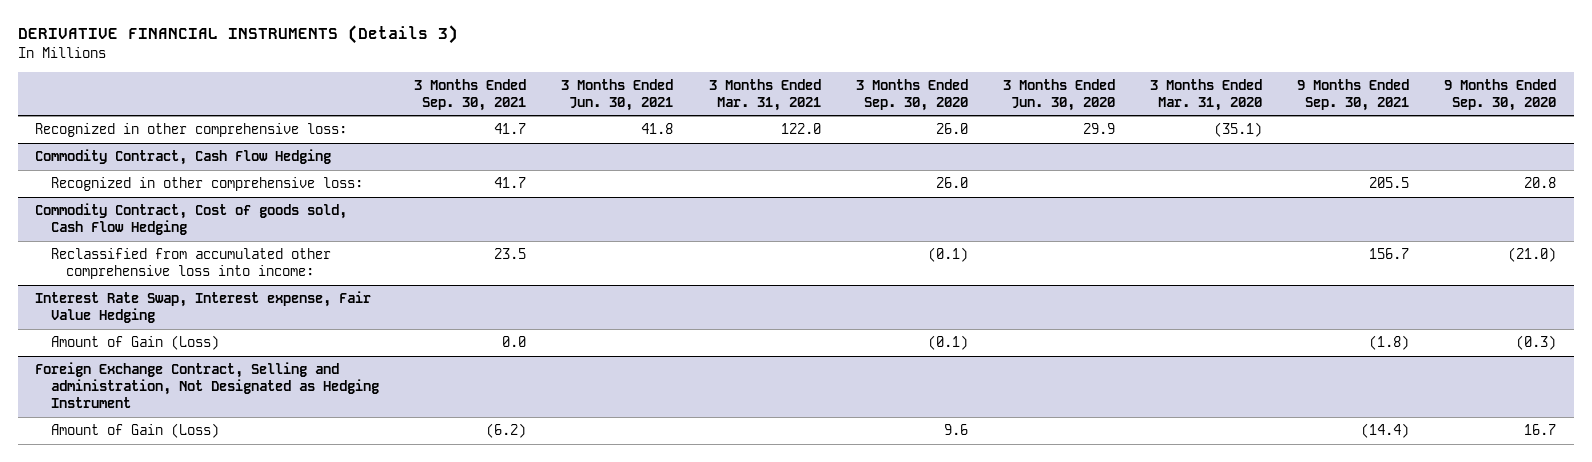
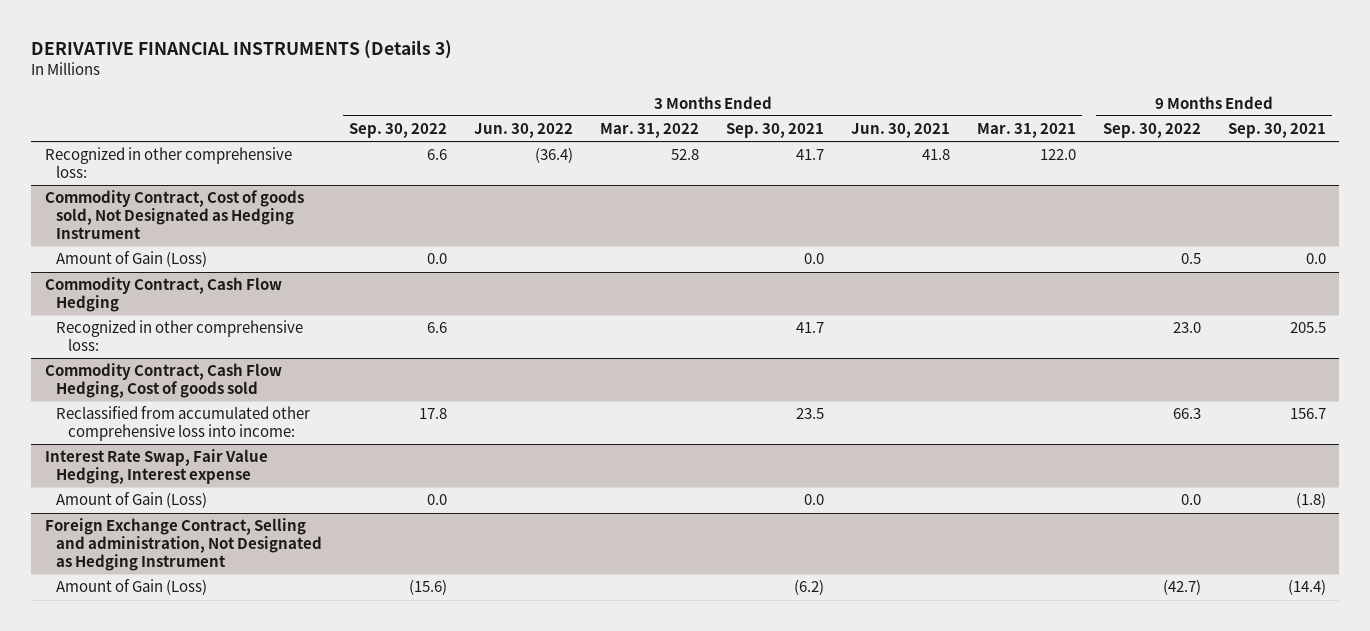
[855,78,968,111] 3 Months Ended Sep. 30, 2020 -> none
[1002,78,1115,111] 3 Months Ended Jun. 30, 2020 -> none
[1150,78,1263,111] 3 Months Ended Mar. 31, 2020 -> none
[1444,78,1557,111] 9 Months Ended Sep. 30, 2020 -> none
none -> [349,123,448,139] Sep. 30, 2022
none -> [474,123,574,139] Jun. 30, 2022
none -> [600,123,700,139] Mar. 31, 2022
none -> [1102,123,1201,139] Sep. 30, 2022
none -> [44,190,304,239] Commodity Contract, Cost of goods sold, Not Designated as Hedging Instrument
none -> [56,251,208,268] Amount of Gain (Loss)
[35,203,348,236] Commodity Contract, Cost of goods sold, Cash Flow Hedging -> [44,363,282,399] Commodity Contract, Cash Flow Hedging, Cost of goods sold
[35,291,372,324] Interest Rate Swap, Interest expense, Fair Value Hedging -> [44,449,268,485] Interest Rate Swap, Fair Value Hedging, Interest expense

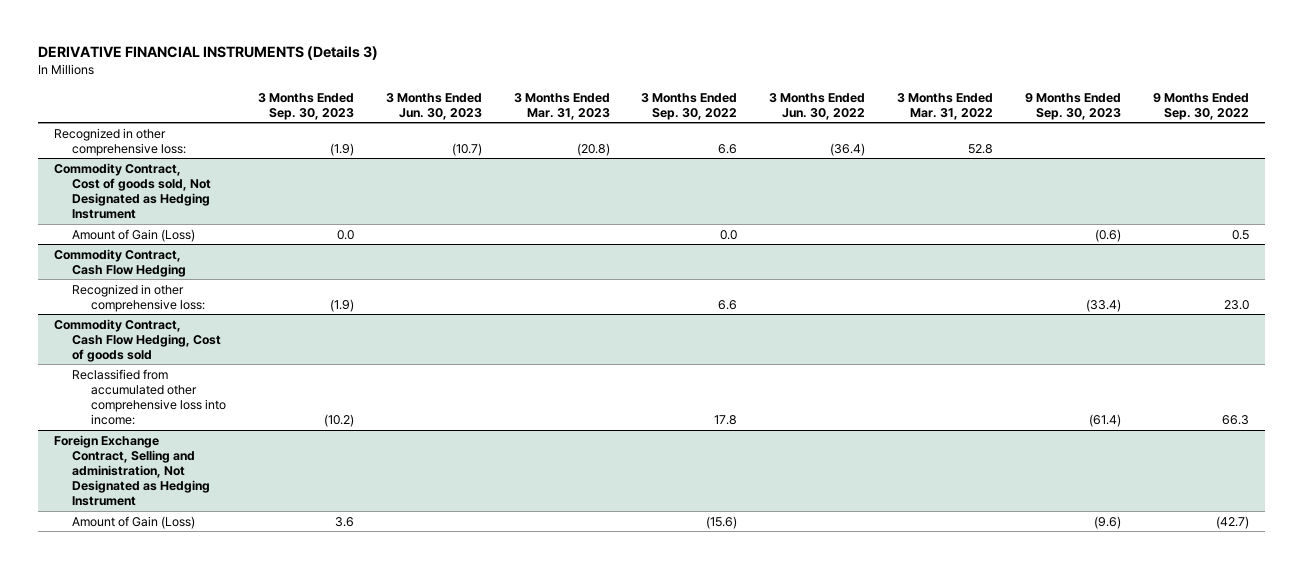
[725,123,824,139] Sep. 30, 2021 -> none
[850,123,950,139] Jun. 30, 2021 -> none
[976,123,1076,139] Mar. 31, 2021 -> none
[1227,123,1326,139] Sep. 30, 2021 -> none
none -> [257,92,354,120] 3 Months Ended Sep. 30, 2023
none -> [385,92,482,120] 3 Months Ended Jun. 30, 2023
none -> [513,92,610,120] 3 Months Ended Mar. 31, 2023
none -> [1025,92,1122,120] 9 Months Ended Sep. 30, 2023
[44,449,268,485] Interest Rate Swap, Fair Value Hedging, Interest expense -> none
[56,492,208,509] Amount of Gain (Loss) -> none

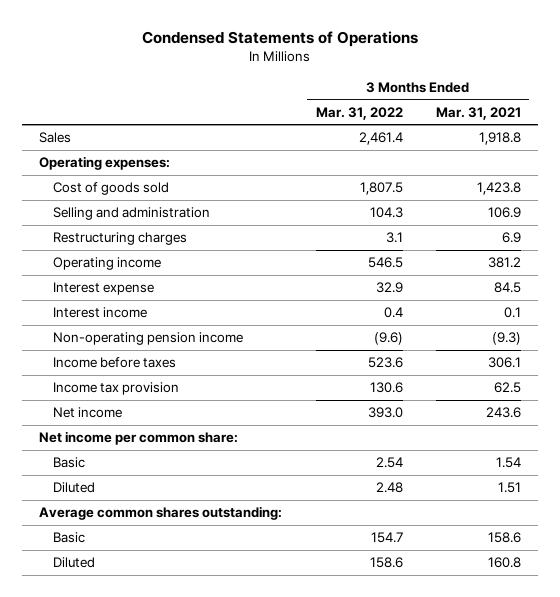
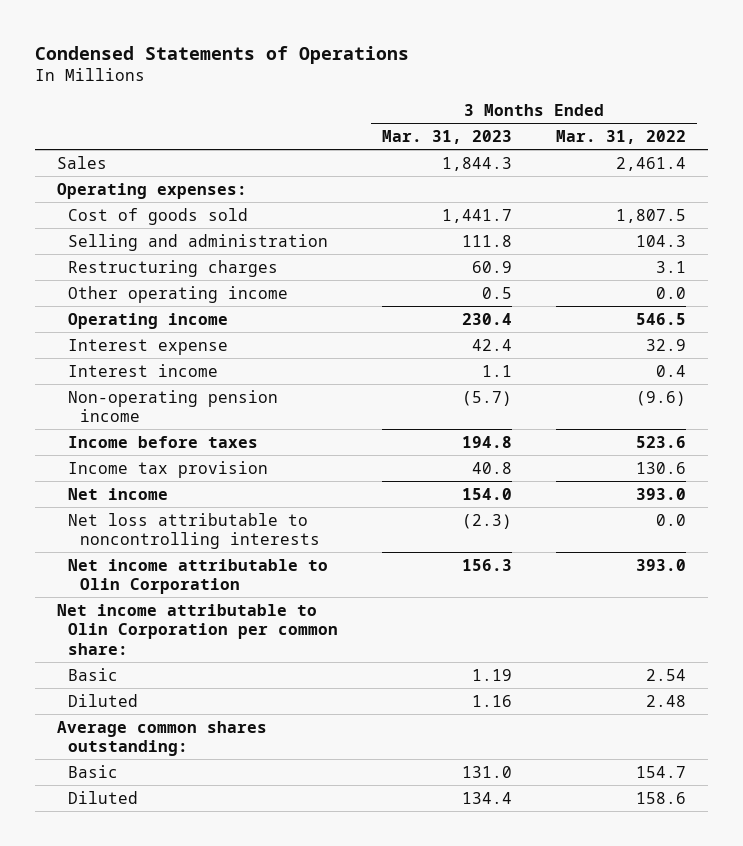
[435,106,521,120] Mar. 31, 2021 -> none
none -> [382,129,513,144] Mar. 31, 2023
none -> [68,285,289,303] Other operating income
none -> [68,512,320,550] Net loss attributable to noncontrolling interests
none -> [68,558,329,595] Net income attributable to Olin Corporation
[39,431,239,446] Net income per common share: -> [57,603,339,655] Net income attributable to Olin Corporation per common share:

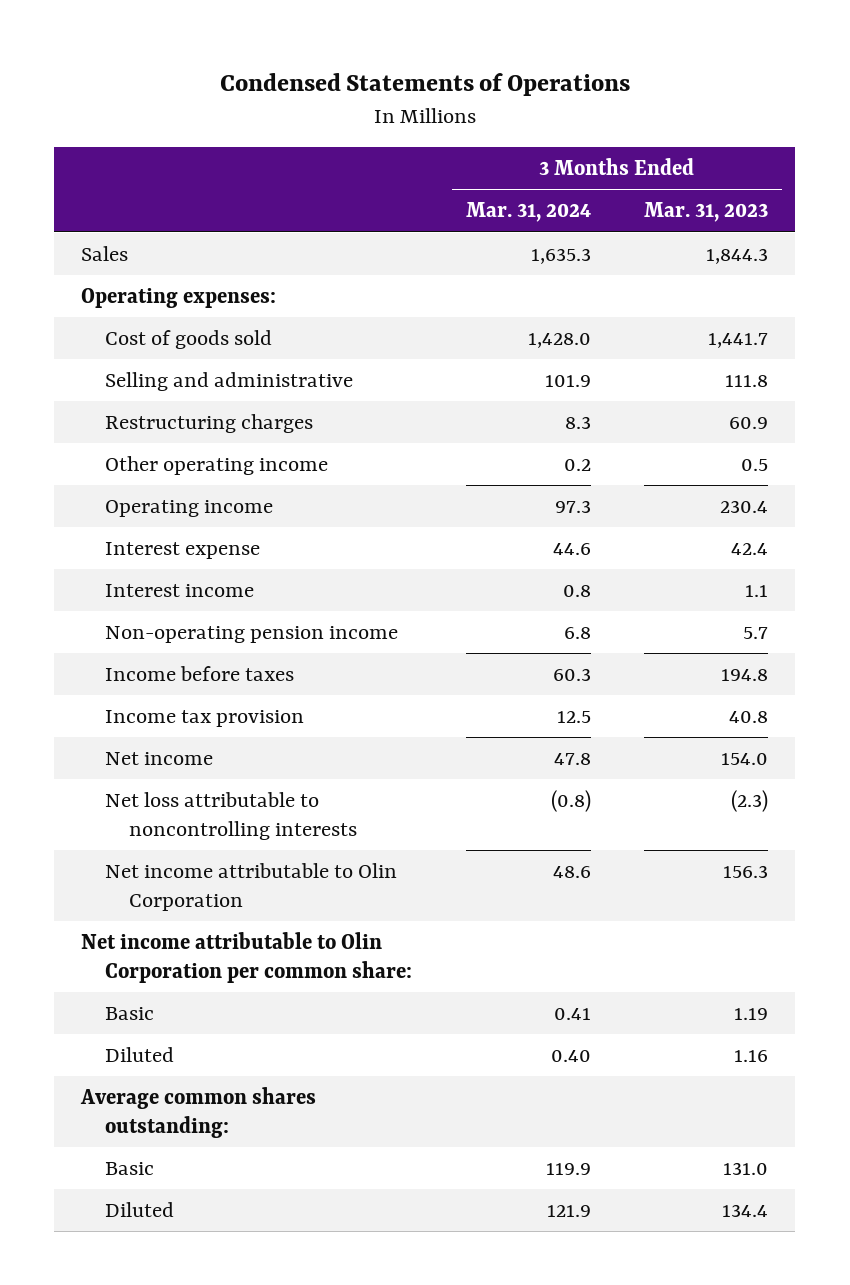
[555,129,686,144] Mar. 31, 2022 -> none
none -> [465,202,591,223] Mar. 31, 2024
[68,233,329,251] Selling and administration -> [104,371,353,391] Selling and administrative
[462,390,513,406] (5.7) -> [743,626,769,639] 5.7

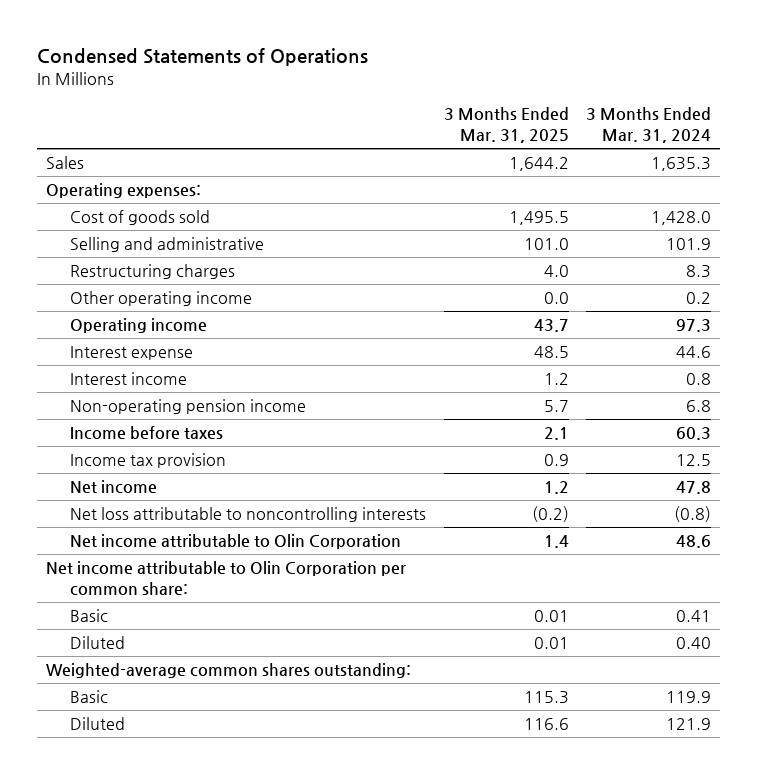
[644,202,769,223] Mar. 31, 2023 -> none
none -> [443,107,569,144] 3 Months Ended Mar. 31, 2025
[80,1086,317,1139] Average common shares outstanding: -> [45,663,411,679] Weighted-average common shares outstanding:

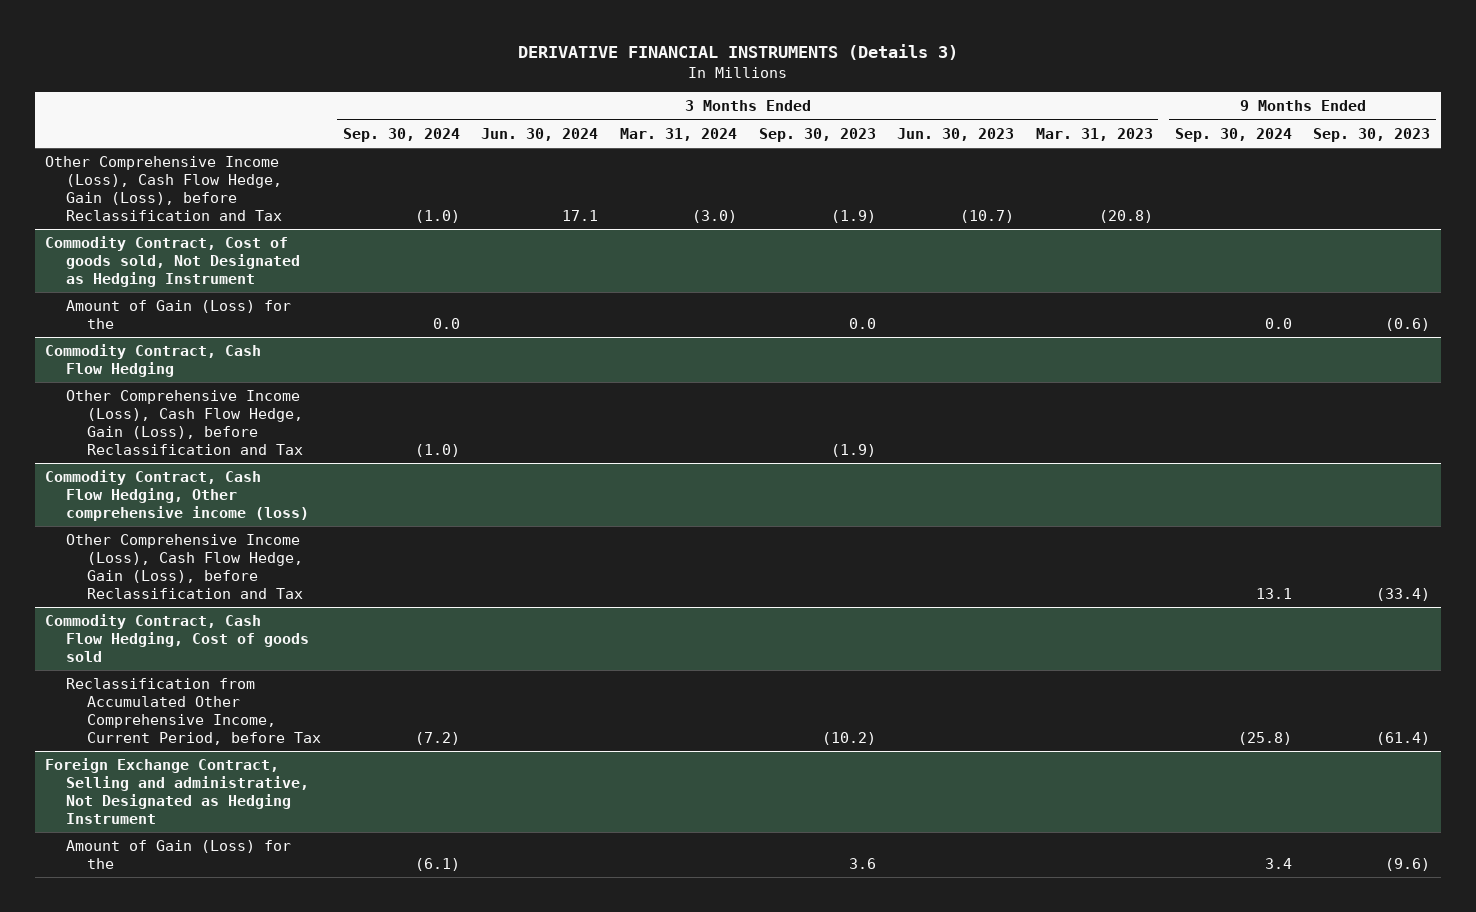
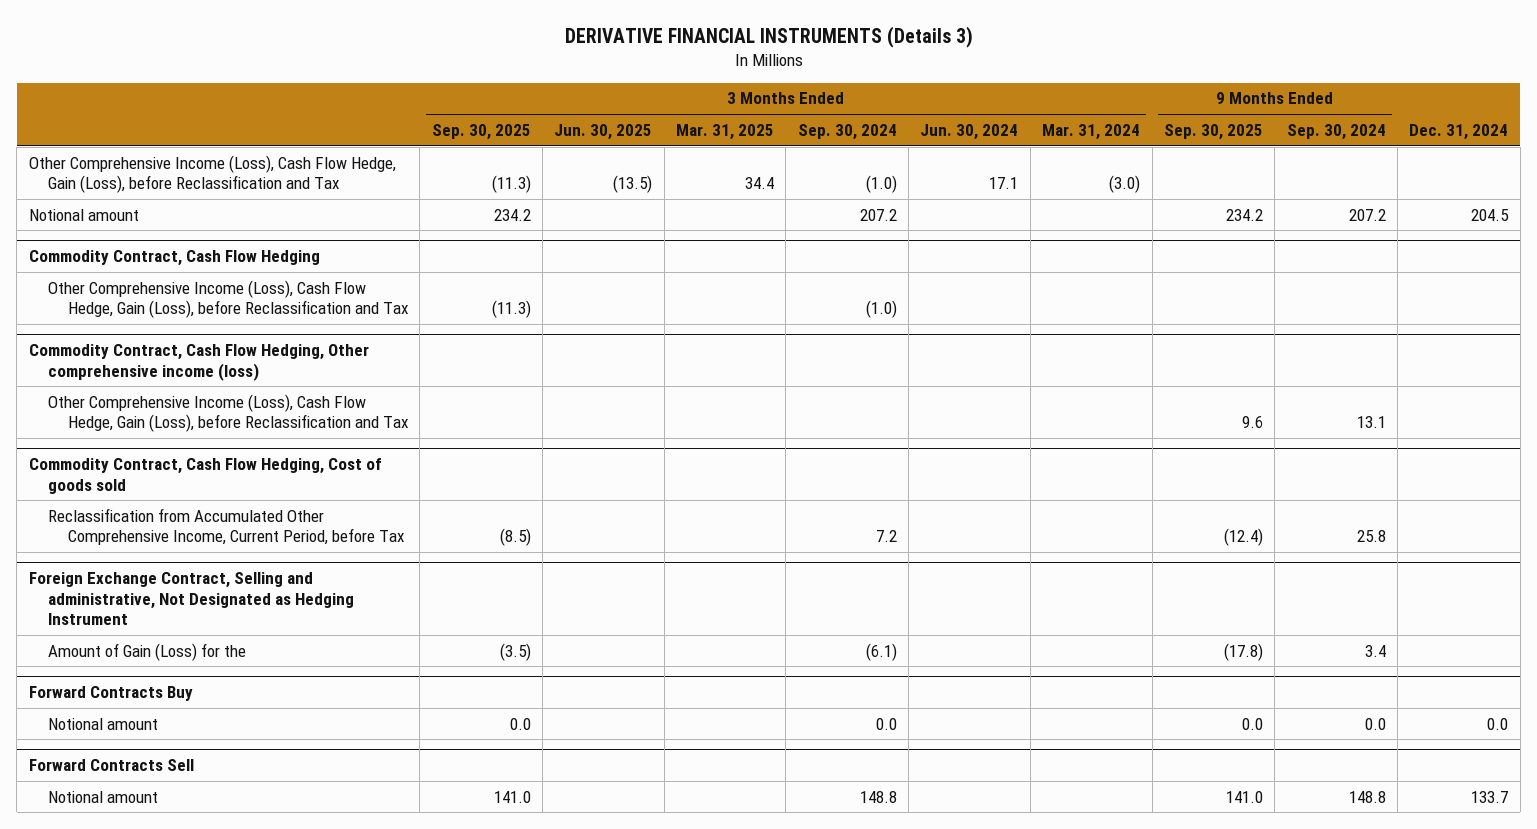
[758,128,876,143] Sep. 30, 2023 -> none
[897,128,1015,142] Jun. 30, 2023 -> none
[1036,128,1154,142] Mar. 31, 2023 -> none
[1313,128,1431,143] Sep. 30, 2023 -> none
none -> [431,123,531,140] Sep. 30, 2025
none -> [554,123,653,140] Jun. 30, 2025
none -> [676,123,775,140] Mar. 31, 2025
none -> [1163,123,1263,140] Sep. 30, 2025
none -> [1409,123,1509,140] Dec. 31, 2024
[45,236,301,287] Commodity Contract, Cost of goods sold, Not Designated as Hedging Instrument -> none
[66,300,292,330] Amount of Gain (Loss) for the -> none
none -> [28,208,139,221] Notional amount
[414,731,460,745] (7.2) -> [875,530,897,543] 7.2
[1237,731,1292,745] (25.8) -> [1356,530,1386,543] 25.8
none -> [28,685,193,701] Forward Contracts Buy
none -> [48,717,159,730] Notional amount
none -> [28,758,194,771] Forward Contracts Sell
none -> [48,790,159,803] Notional amount

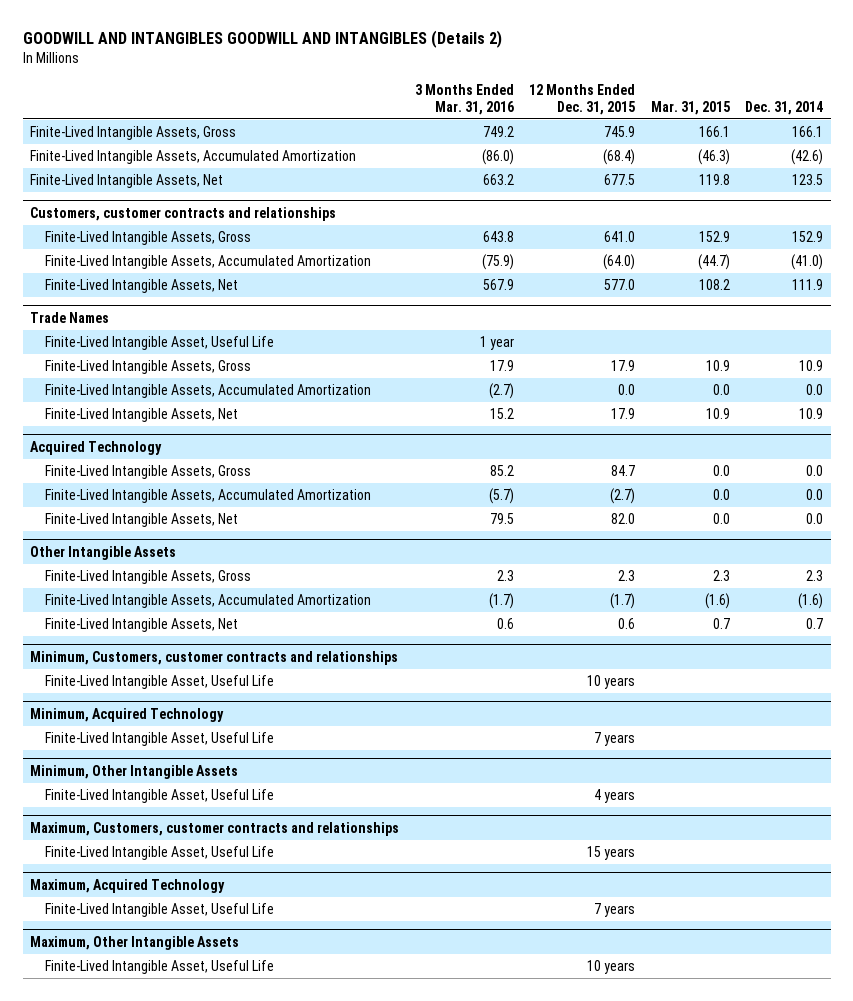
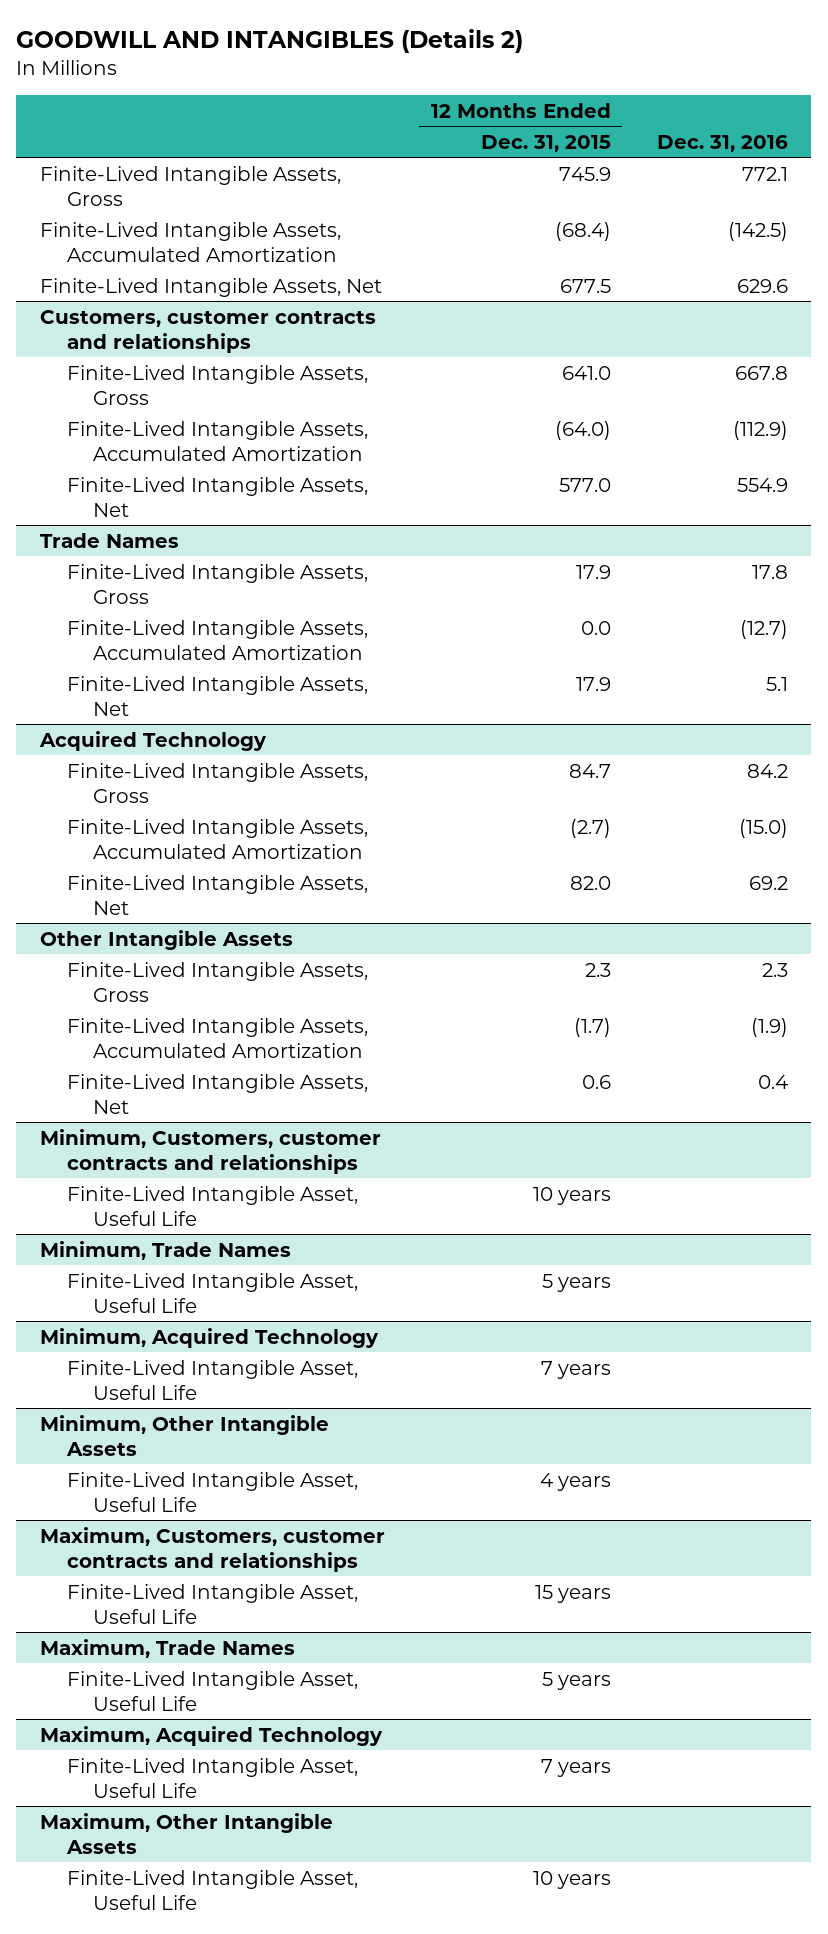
[22,30,502,49] GOODWILL AND INTANGIBLES GOODWILL AND INTANGIBLES (Details 2) -> [16,28,524,53] GOODWILL AND INTANGIBLES (Details 2)
[414,83,514,115] 3 Months Ended Mar. 31, 2016 -> none
[650,100,730,115] Mar. 31, 2015 -> none
[745,100,824,115] Dec. 31, 2014 -> none
none -> [657,134,789,152] Dec. 31, 2016
[45,336,275,351] Finite-Lived Intangible Asset, Useful Life -> none
none -> [39,1240,291,1260] Minimum, Trade Names
none -> [66,1272,358,1314] Finite-Lived Intangible Asset, Useful Life
none -> [39,1638,295,1658] Maximum, Trade Names
none -> [66,1670,358,1712] Finite-Lived Intangible Asset, Useful Life

